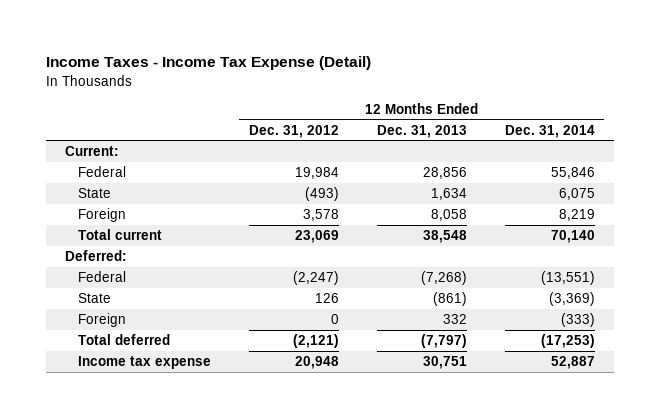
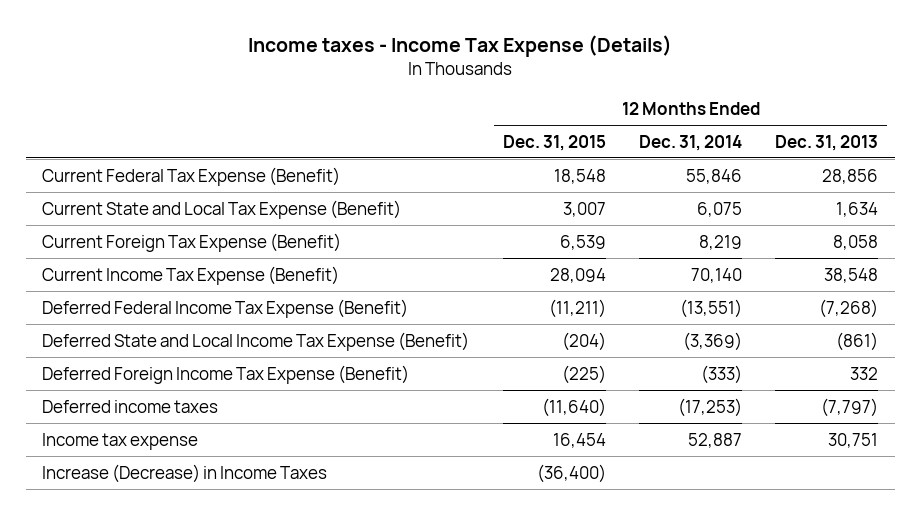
[46,56,372,71] Income Taxes - Income Tax Expense (Detail) -> [248,35,673,58] Income taxes - Income Tax Expense (Details)
[248,124,339,138] Dec. 31, 2012 -> none
none -> [502,134,606,151] Dec. 31, 2015
[65,145,120,156] Current: -> none
[65,249,128,261] Deferred: -> none
[77,165,126,177] Federal -> [42,166,341,186] Current Federal Tax Expense (Benefit)
[77,187,111,198] State -> [42,199,402,219] Current State and Local Tax Expense (Benefit)
[77,207,126,222] Foreign -> [42,232,342,252] Current Foreign Tax Expense (Benefit)
[77,228,162,240] Total current -> [42,265,340,285] Current Income Tax Expense (Benefit)
[77,270,126,282] Federal -> [42,298,409,318] Deferred Federal Income Tax Expense (Benefit)
[77,292,111,303] State -> [42,331,470,351] Deferred State and Local Income Tax Expense (Benefit)
[77,312,126,327] Foreign -> [42,364,410,384] Deferred Foreign Income Tax Expense (Benefit)
[77,333,170,345] Total deferred -> [42,399,219,413] Deferred income taxes
none -> [42,463,328,483] Increase (Decrease) in Income Taxes

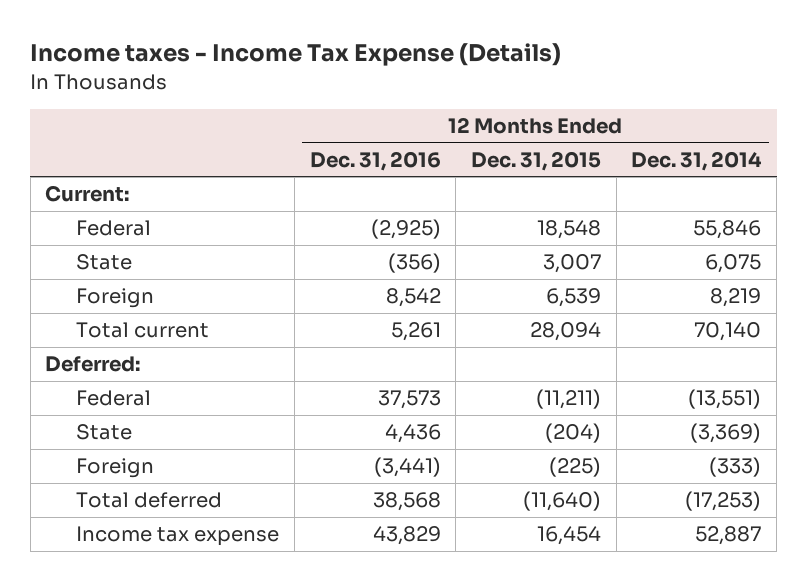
[775,134,879,151] Dec. 31, 2013 -> none
none -> [309,150,441,171] Dec. 31, 2016
none -> [45,185,130,203] Current:
[42,166,341,186] Current Federal Tax Expense (Benefit) -> [76,220,152,237] Federal
[42,199,402,219] Current State and Local Tax Expense (Benefit) -> [76,254,133,271] State
[42,232,342,252] Current Foreign Tax Expense (Benefit) -> [76,288,155,309] Foreign
[42,265,340,285] Current Income Tax Expense (Benefit) -> [76,322,210,339] Total current
none -> [45,356,141,373] Deferred:
[42,298,409,318] Deferred Federal Income Tax Expense (Benefit) -> [76,390,152,407] Federal
[42,331,470,351] Deferred State and Local Income Tax Expense (Benefit) -> [76,424,133,441] State
[42,364,410,384] Deferred Foreign Income Tax Expense (Benefit) -> [76,458,155,479] Foreign
[42,399,219,413] Deferred income taxes -> [76,492,223,509] Total deferred
[42,463,328,483] Increase (Decrease) in Income Taxes -> none

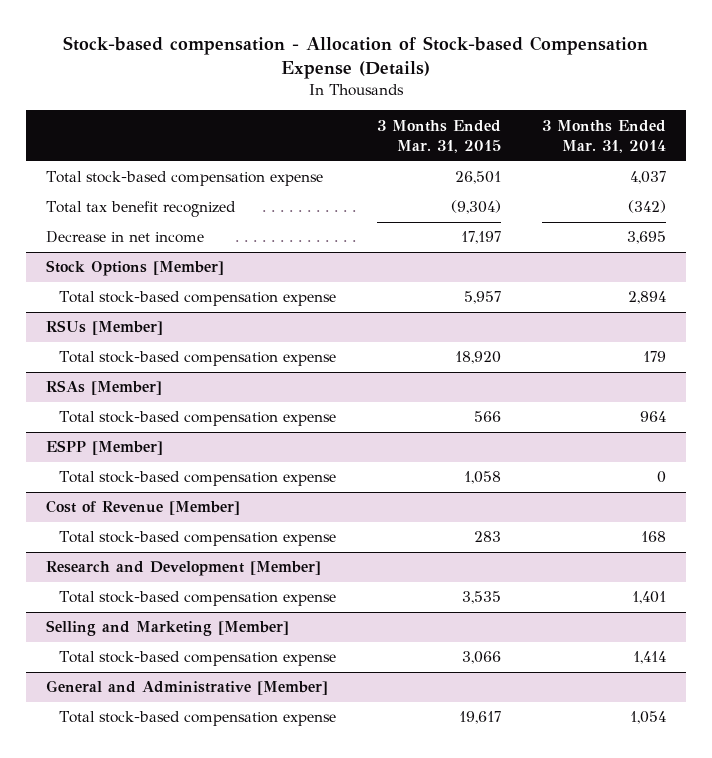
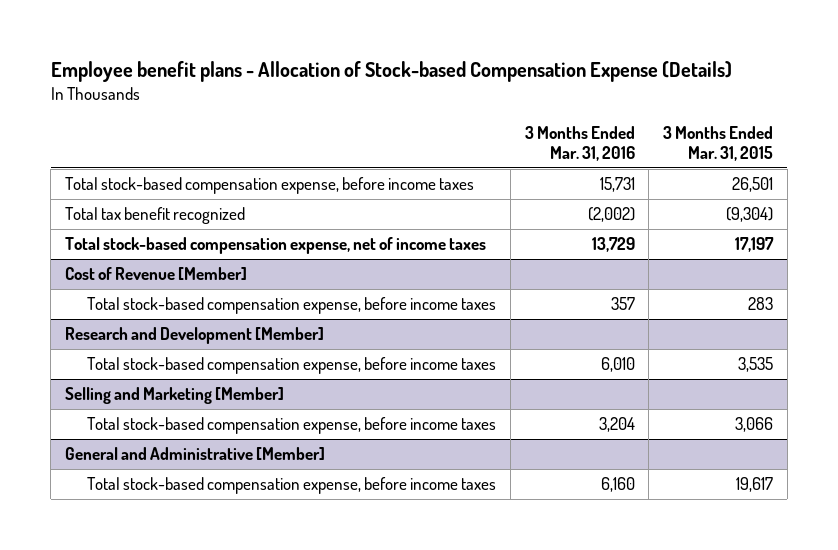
[62,35,648,79] Stock-based compensation - Allocation of Stock-based Compensation Expense (Details) -> [50,61,732,83] Employee benefit plans - Allocation of Stock-based Compensation Expense (Details)
[541,119,666,153] 3 Months Ended Mar. 31, 2014 -> none
none -> [524,126,635,161] 3 Months Ended Mar. 31, 2016
[46,171,324,187] Total stock-based compensation expense -> [64,177,474,195] Total stock-based compensation expense, before income taxes
[46,260,225,277] Stock Options [Member] -> none
[59,291,337,307] Total stock-based compensation expense -> none
[46,320,164,336] RSUs [Member] -> none
[59,351,337,367] Total stock-based compensation expense -> none
[46,380,163,396] RSAs [Member] -> none
[59,411,337,427] Total stock-based compensation expense -> none
[46,440,164,456] ESPP [Member] -> none
[59,471,337,487] Total stock-based compensation expense -> none
[46,231,205,244] Decrease in net income -> [64,237,486,255] Total stock-based compensation expense, net of income taxes
[59,531,337,547] Total stock-based compensation expense -> [87,297,497,315] Total stock-based compensation expense, before income taxes
[59,591,337,607] Total stock-based compensation expense -> [87,357,497,375] Total stock-based compensation expense, before income taxes
[59,651,337,667] Total stock-based compensation expense -> [87,417,497,435] Total stock-based compensation expense, before income taxes
[59,711,337,727] Total stock-based compensation expense -> [87,477,497,495] Total stock-based compensation expense, before income taxes

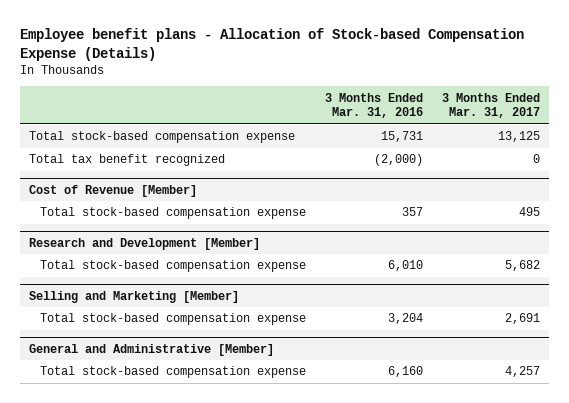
[663,126,774,161] 3 Months Ended Mar. 31, 2015 -> none
none -> [441,92,540,119] 3 Months Ended Mar. 31, 2017
[64,237,486,255] Total stock-based compensation expense, net of income taxes -> none
[64,177,474,195] Total stock-based compensation expense, before income taxes -> [29,131,296,144] Total stock-based compensation expense
[587,207,635,223] (2,002) -> [373,154,423,167] (2,000)
[87,297,497,315] Total stock-based compensation expense, before income taxes -> [39,207,306,220] Total stock-based compensation expense
[87,357,497,375] Total stock-based compensation expense, before income taxes -> [39,260,306,273] Total stock-based compensation expense
[87,417,497,435] Total stock-based compensation expense, before income taxes -> [39,313,306,326] Total stock-based compensation expense
[87,477,497,495] Total stock-based compensation expense, before income taxes -> [39,366,306,379] Total stock-based compensation expense

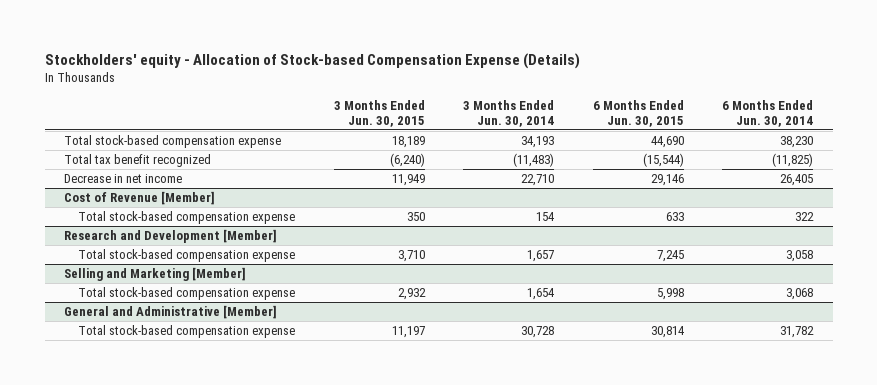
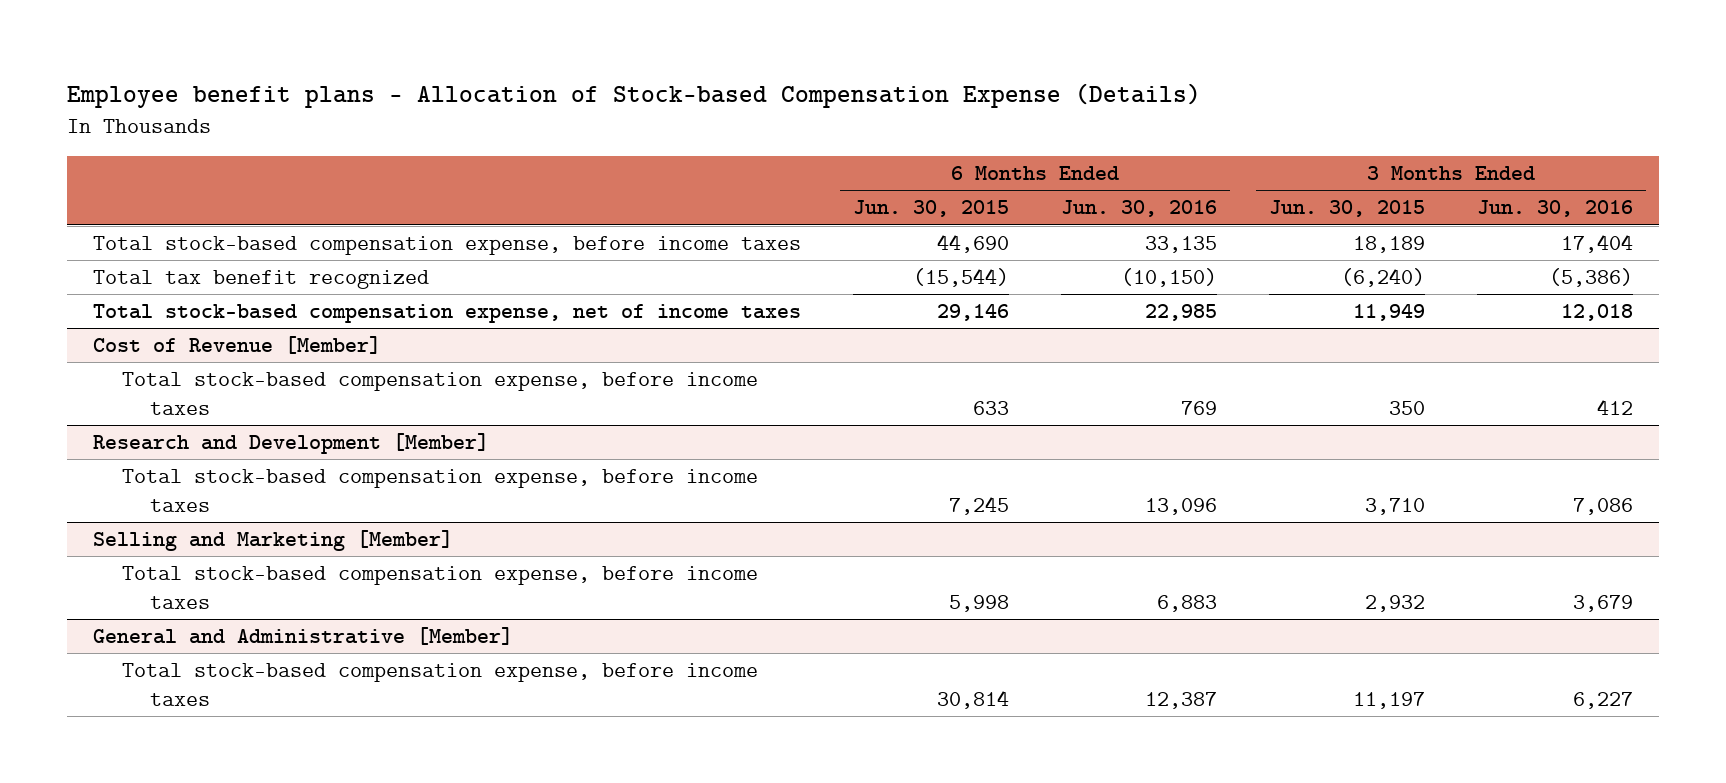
[44,52,580,69] Stockholders' equity - Allocation of Stock-based Compensation Expense (Details) -> [66,83,1201,109] Employee benefit plans - Allocation of Stock-based Compensation Expense (Details)
[463,99,555,127] 3 Months Ended Jun. 30, 2014 -> none
[722,99,814,127] 6 Months Ended Jun. 30, 2014 -> none
none -> [1060,200,1217,218] Jun. 30, 2016
none -> [1476,200,1633,218] Jun. 30, 2016
[63,135,281,149] Total stock-based compensation expense -> [92,236,801,256] Total stock-based compensation expense, before income taxes
[63,174,182,184] Decrease in net income -> [92,304,801,324] Total stock-based compensation expense, net of income taxes
[78,211,296,225] Total stock-based compensation expense -> [121,372,758,415] Total stock-based compensation expense, before income taxes
[78,249,296,263] Total stock-based compensation expense -> [121,469,758,512] Total stock-based compensation expense, before income taxes
[78,287,296,301] Total stock-based compensation expense -> [121,566,758,609] Total stock-based compensation expense, before income taxes
[78,325,296,339] Total stock-based compensation expense -> [121,663,758,706] Total stock-based compensation expense, before income taxes

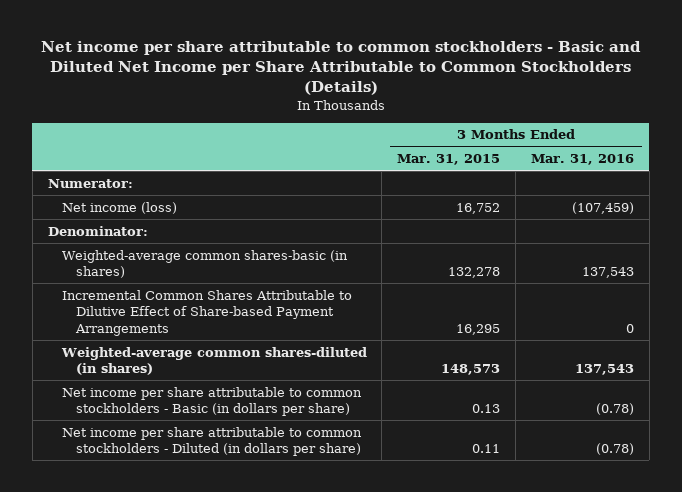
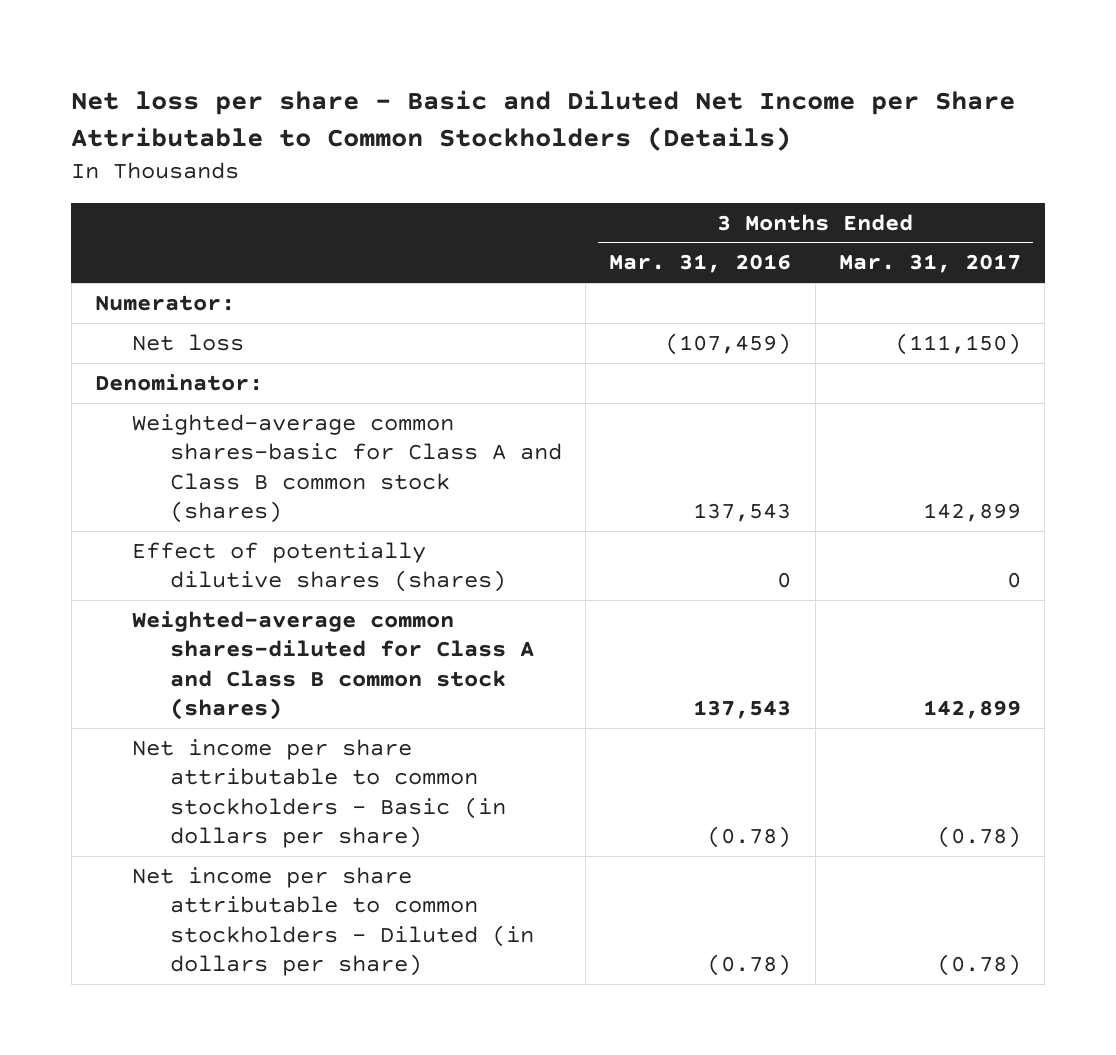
[40,41,641,96] Net income per share attributable to common stockholders - Basic and Diluted Net Income per Share Attributable to Common Stockholders (Details) -> [71,89,1016,151] Net loss per share - Basic and Diluted Net Income per Share Attributable to Common Stockholders (Details)
[397,153,501,165] Mar. 31, 2015 -> none
none -> [838,254,1021,274] Mar. 31, 2017
[61,201,177,214] Net income (loss) -> [132,333,245,351] Net loss
[61,249,348,279] Weighted-average common shares-basic (in shares) -> [132,413,562,523] Weighted-average common shares-basic for Class A and Class B common stock (shares)
[61,289,352,336] Incremental Common Shares Attributable to Dilutive Effect of Share-based Payment Arrangements -> [132,541,506,593] Effect of potentially dilutive shares (shares)
[60,346,367,376] Weighted-average common shares-diluted (in shares) -> [132,610,534,720] Weighted-average common shares-diluted for Class A and Class B common stock (shares)

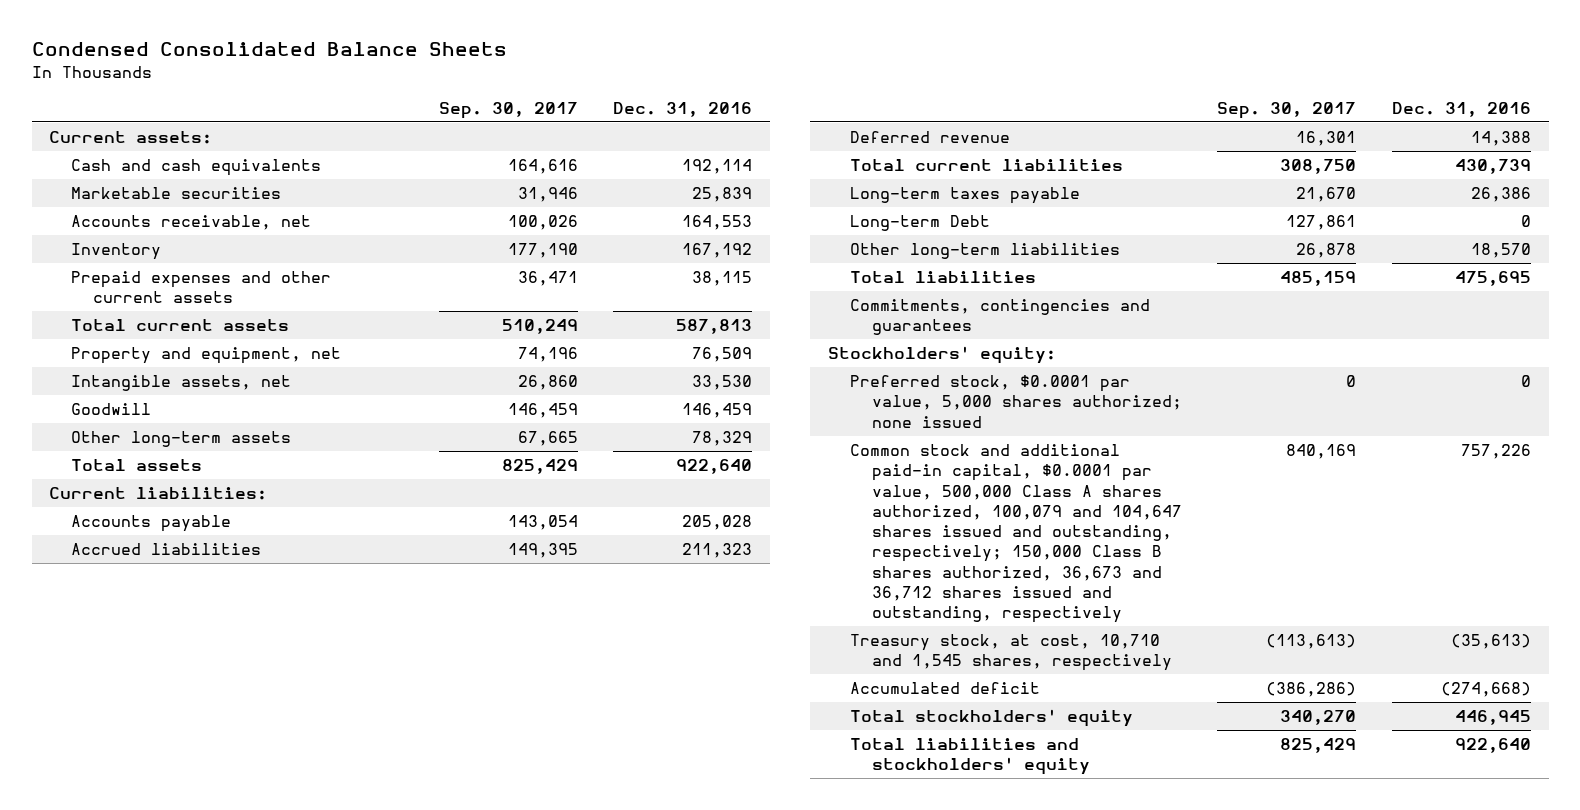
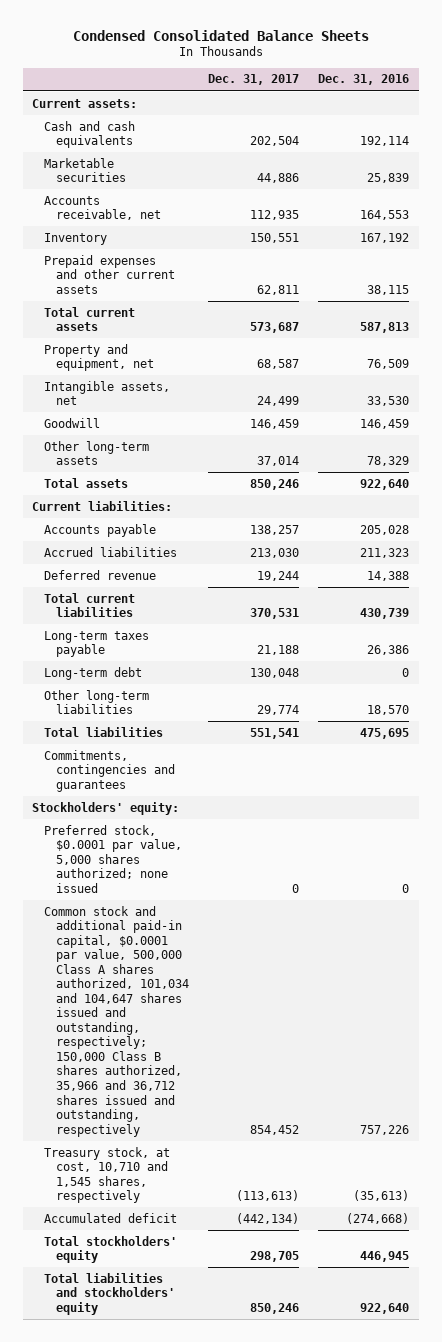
[438,101,578,119] Sep. 30, 2017 -> none
none -> [208,74,300,86] Dec. 31, 2017
[849,215,990,232] Long-term Debt -> [44,666,143,680] Long-term debt
[849,444,1182,624] Common stock and additional paid-in capital, $0.0001 par value, 500,000 Class A shares authorized, 100,079 and 104,647 shares issued and outstanding, respectively; 150,000 Class B shares authorized, 36,673 and 36,712 shares issued and outstanding, respectively -> [44,905,189,1137] Common stock and additional paid-in capital, $0.0001 par value, 500,000 Class A shares authorized, 101,034 and 104,647 shares issued and outstanding, respectively; 150,000 Class B shares authorized, 35,966 and 36,712 shares issued and outstanding, respectively

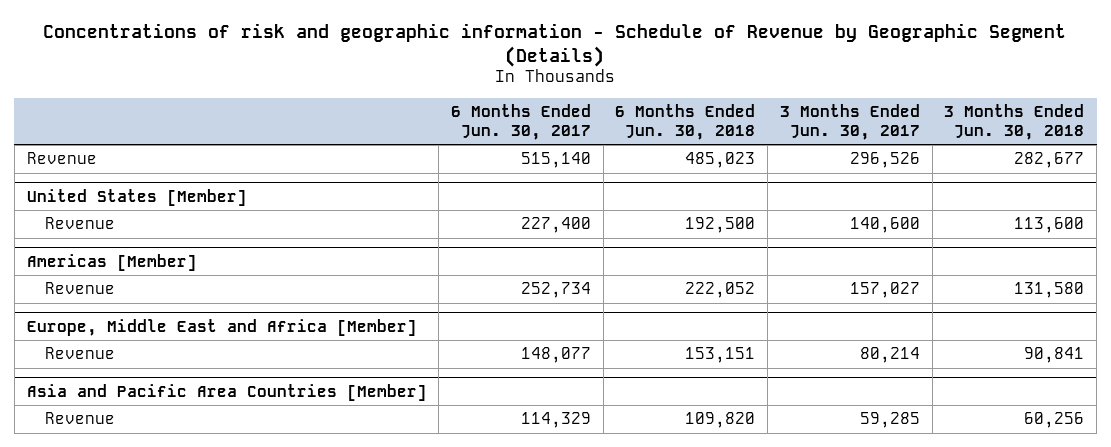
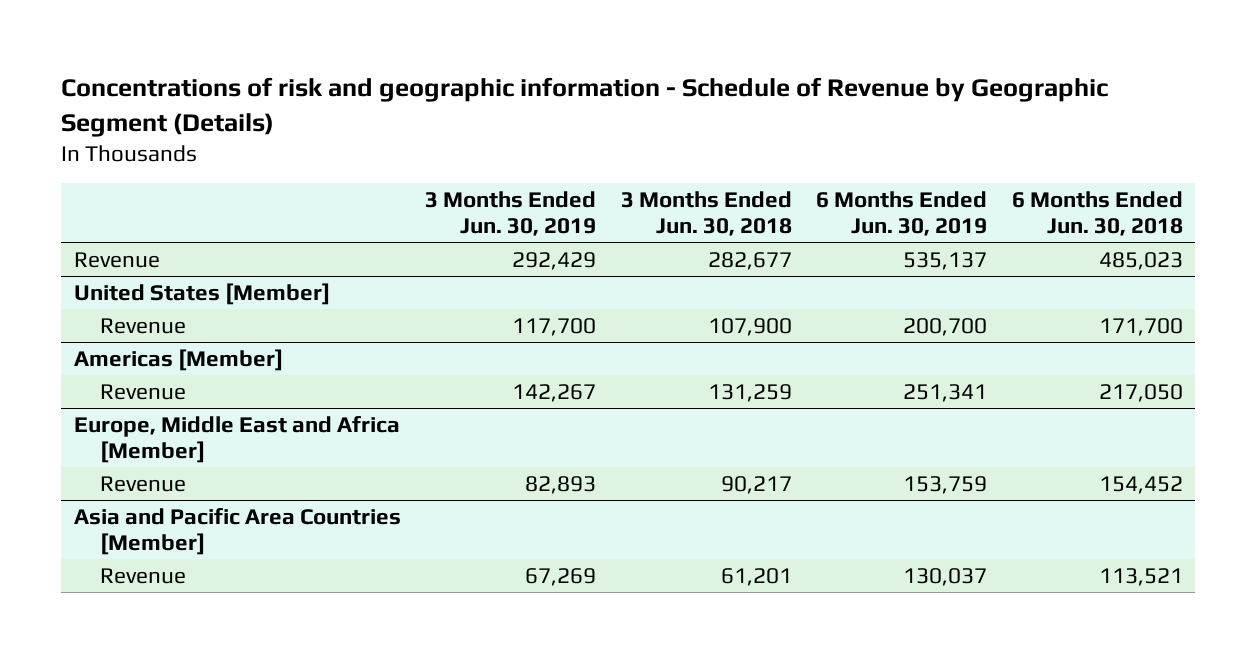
[451,103,592,140] 6 Months Ended Jun. 30, 2017 -> none
[779,103,920,140] 3 Months Ended Jun. 30, 2017 -> none
none -> [425,190,597,237] 3 Months Ended Jun. 30, 2019
none -> [816,190,988,237] 6 Months Ended Jun. 30, 2019
[685,217,756,234] 192,500 -> [1098,317,1183,336] 171,700
[1014,217,1085,234] 113,600 -> [707,317,792,336] 107,900
[685,282,756,299] 222,052 -> [1098,383,1183,402] 217,050
[1014,282,1085,299] 131,580 -> [707,383,792,402] 131,259
[685,347,756,364] 153,151 -> [1098,475,1183,494] 154,452
[1024,347,1085,364] 90,841 -> [720,475,792,494] 90,217
[685,412,756,429] 109,820 -> [1098,567,1183,586] 113,521
[1024,412,1085,429] 60,256 -> [720,567,792,586] 61,201

